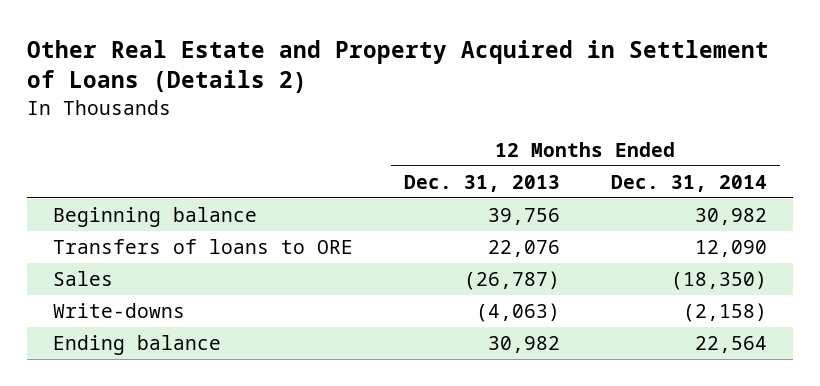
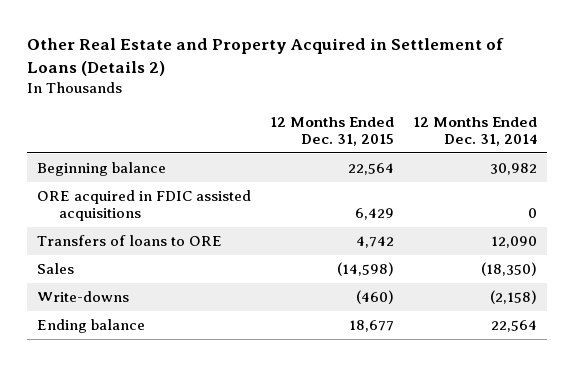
[403,174,560,192] Dec. 31, 2013 -> none
none -> [270,116,395,147] 12 Months Ended Dec. 31, 2015
none -> [36,189,251,222] ORE acquired in FDIC assisted acquisitions

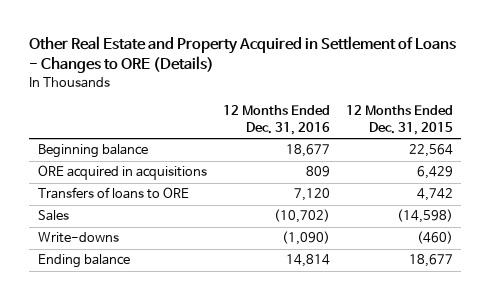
[26,37,504,76] Other Real Estate and Property Acquired in Settlement of Loans (Details 2) -> [29,36,457,74] Other Real Estate and Property Acquired in Settlement of Loans - Changes to ORE (Details)
[413,116,538,147] 12 Months Ended Dec. 31, 2014 -> none
none -> [222,105,330,135] 12 Months Ended Dec. 31, 2016
[36,189,251,222] ORE acquired in FDIC assisted acquisitions -> [37,165,207,181] ORE acquired in acquisitions

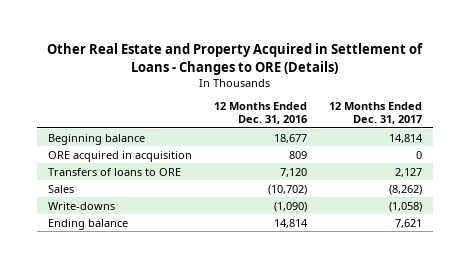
[346,105,454,135] 12 Months Ended Dec. 31, 2015 -> none
none -> [329,102,423,125] 12 Months Ended Dec. 31, 2017
[37,165,207,181] ORE acquired in acquisitions -> [48,150,193,162] ORE acquired in acquisition

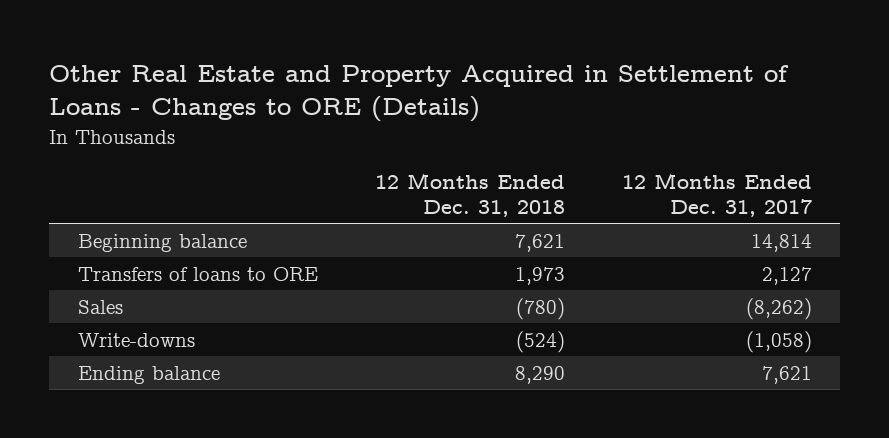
[214,102,308,125] 12 Months Ended Dec. 31, 2016 -> none
none -> [374,173,565,217] 12 Months Ended Dec. 31, 2018
[48,150,193,162] ORE acquired in acquisition -> none

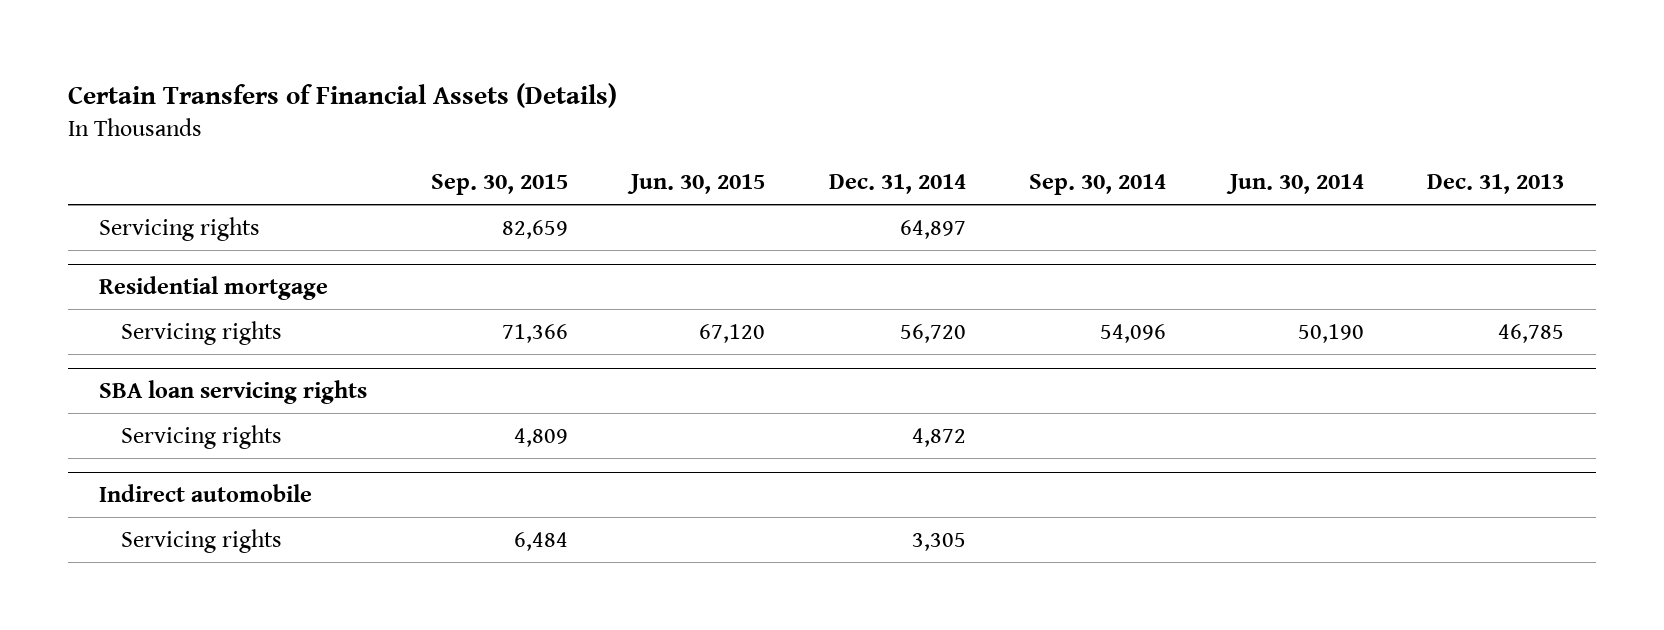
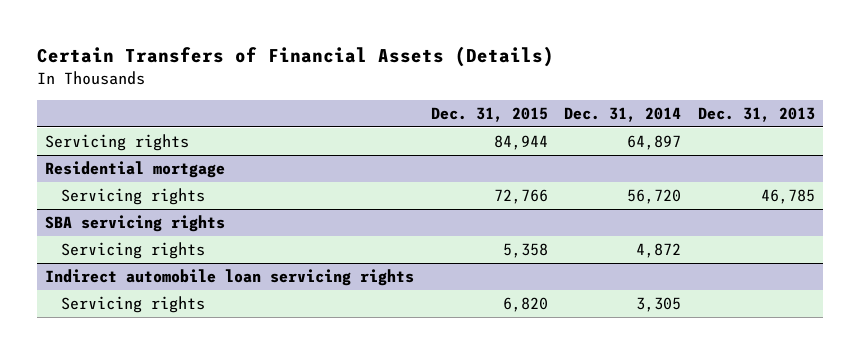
[430,174,568,196] Sep. 30, 2015 -> none
[627,174,766,195] Jun. 30, 2015 -> none
[1029,174,1167,196] Sep. 30, 2014 -> none
[1225,174,1364,195] Jun. 30, 2014 -> none
none -> [430,106,548,122] Dec. 31, 2015
[99,380,368,405] SBA loan servicing rights -> [45,214,226,232] SBA servicing rights
[99,484,313,503] Indirect automobile -> [45,268,415,286] Indirect automobile loan servicing rights

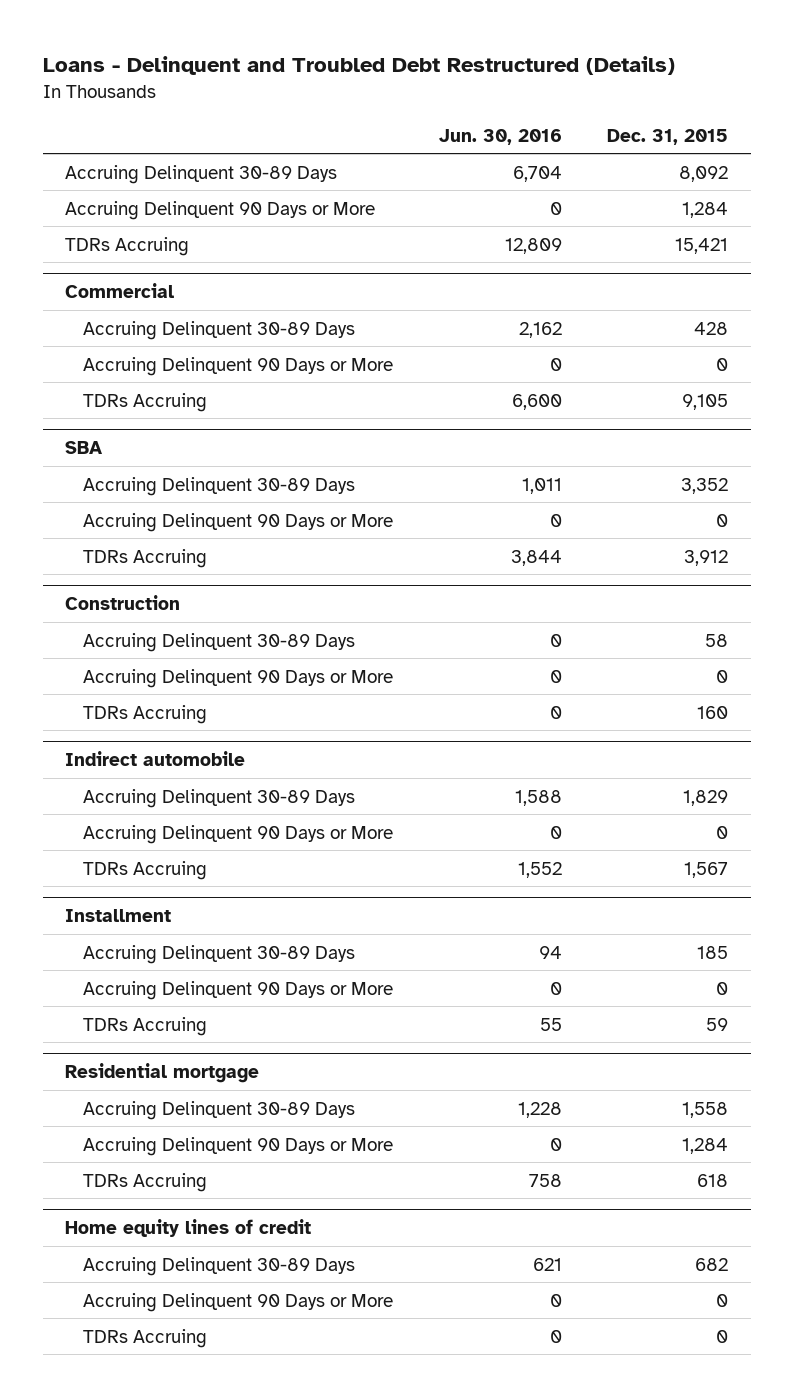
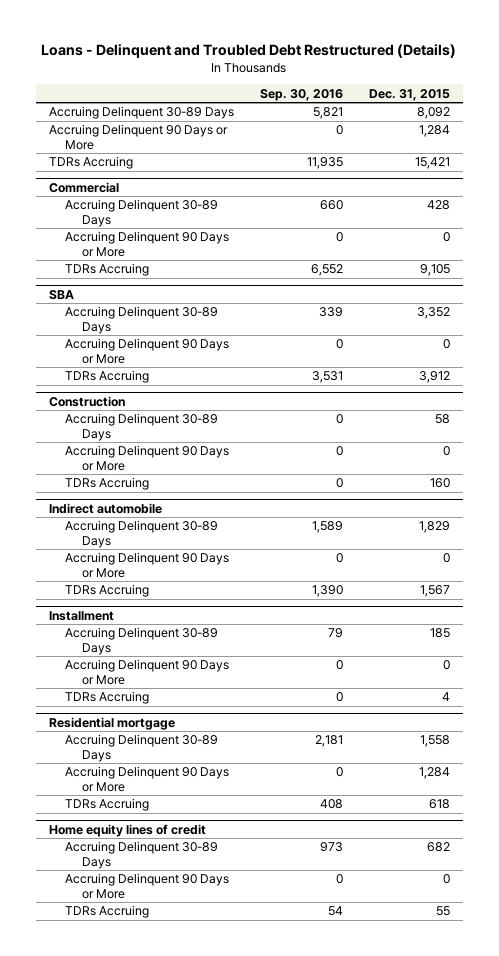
[438,128,562,145] Jun. 30, 2016 -> none
none -> [259,88,343,101] Sep. 30, 2016
[706,1017,729,1031] 59 -> [441,692,450,702] 4
[716,1329,729,1343] 0 -> [435,906,450,917] 55

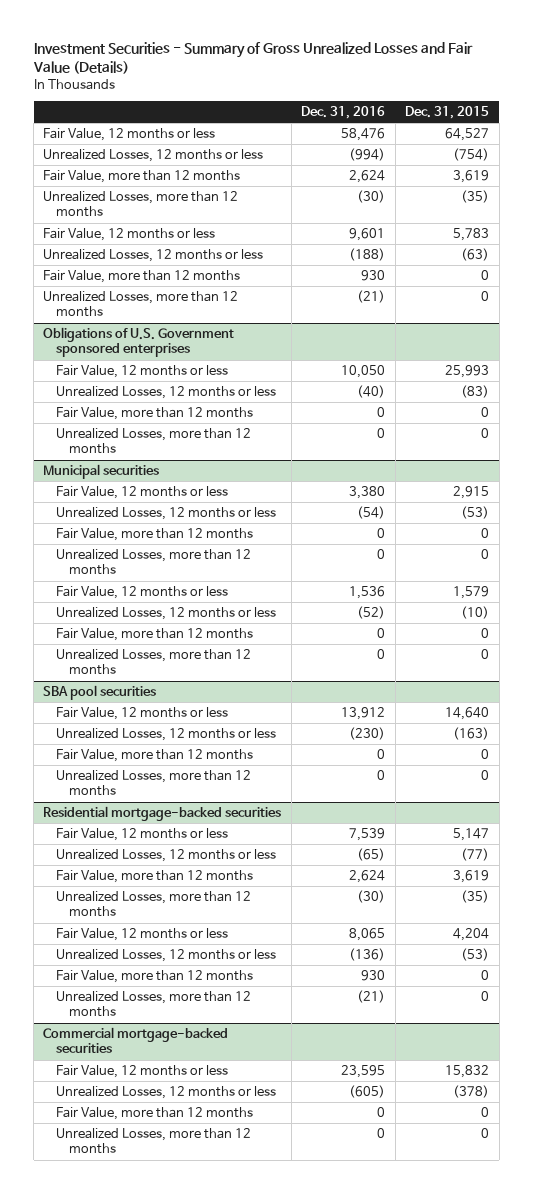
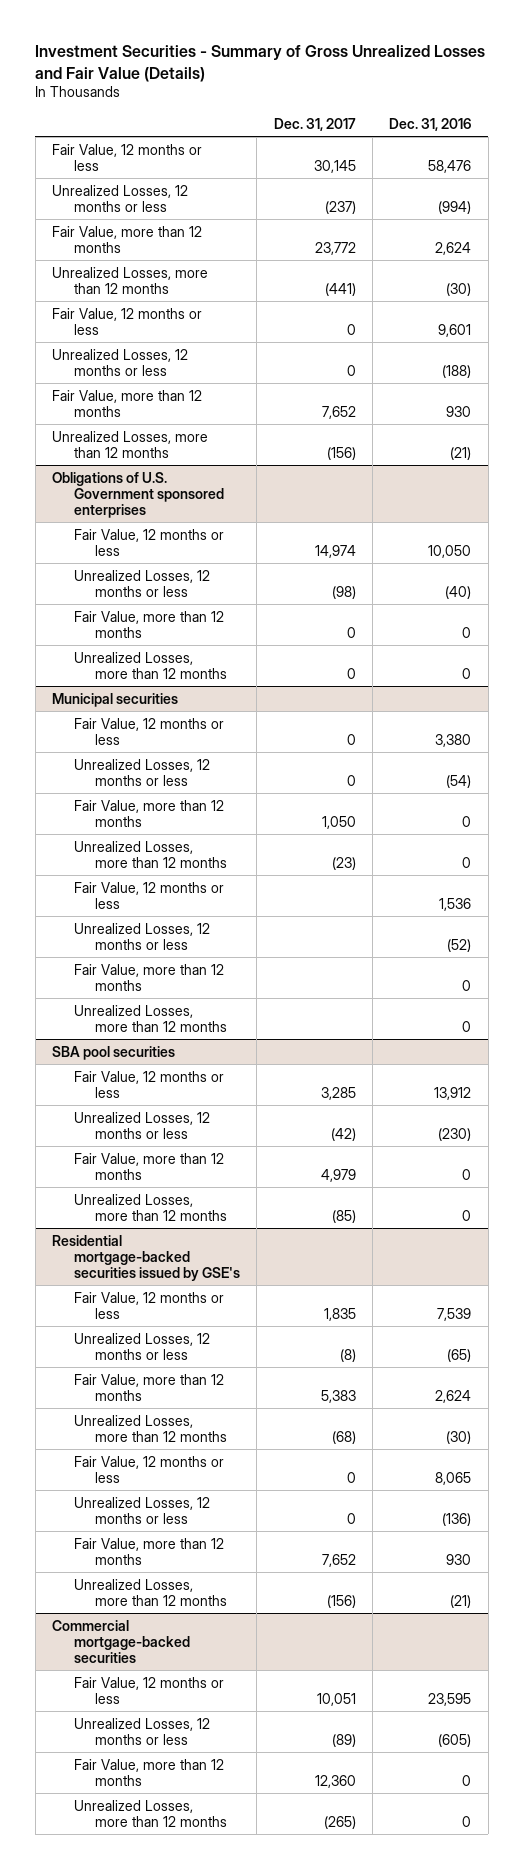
[405,106,490,120] Dec. 31, 2015 -> none
none -> [273,117,356,131] Dec. 31, 2017
[43,806,282,822] Residential mortgage-backed securities -> [52,1234,240,1282] Residential mortgage-backed securities issued by GSE's

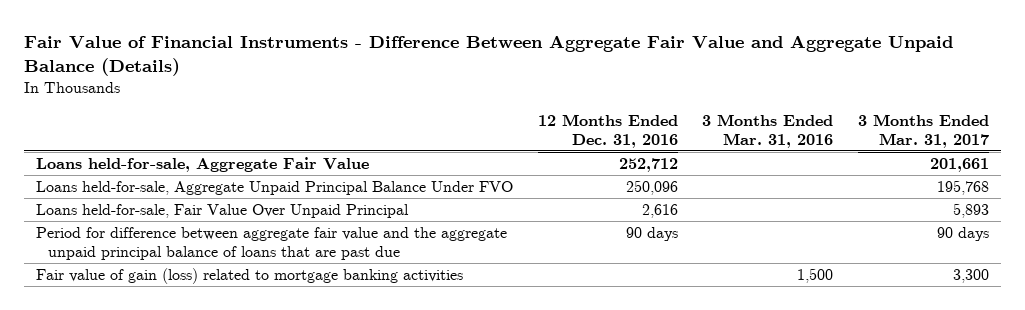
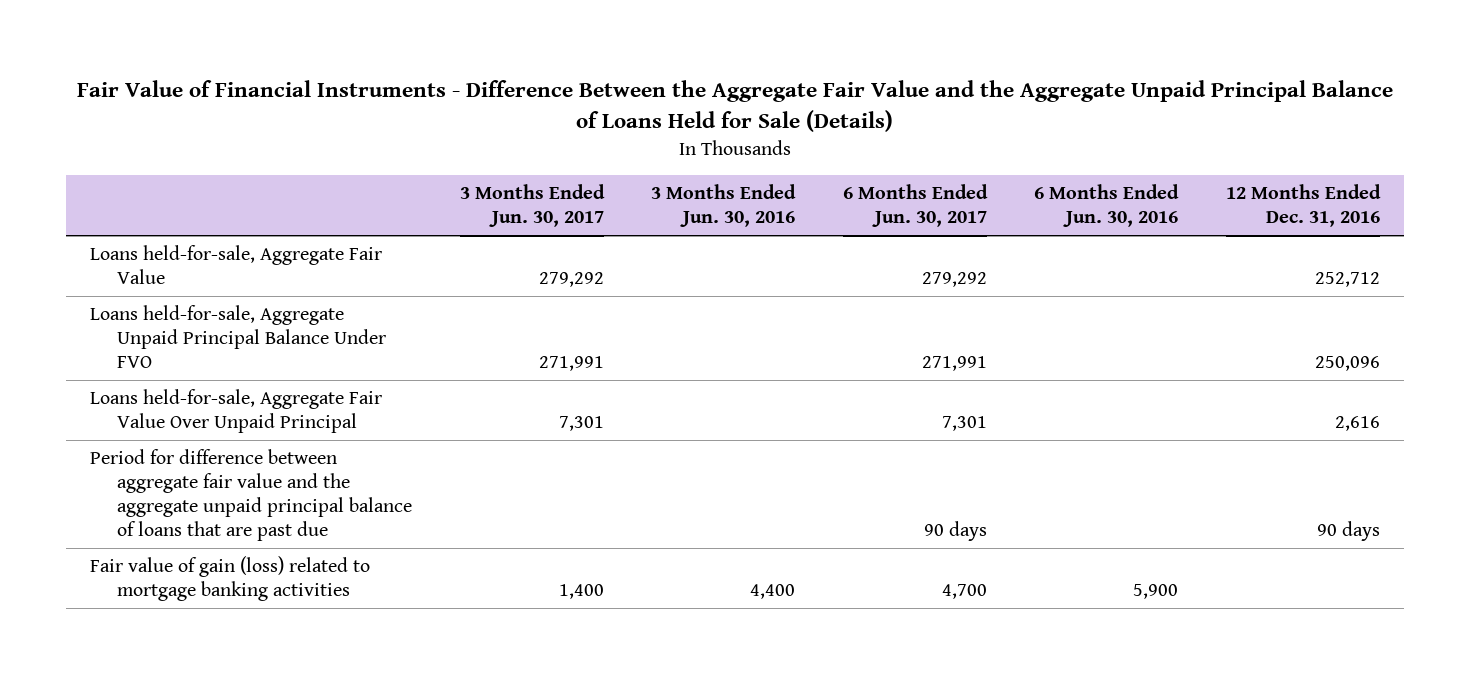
[23,34,953,77] Fair Value of Financial Instruments - Difference Between Aggregate Fair Value and Aggregate Unpaid Balance (Details) -> [76,80,1393,133] Fair Value of Financial Instruments - Difference Between the Aggregate Fair Value and the Aggregate Unpaid Principal Balance of Loans Held for Sale (Details)
[702,114,834,148] 3 Months Ended Mar. 31, 2016 -> none
[857,114,989,148] 3 Months Ended Mar. 31, 2017 -> none
none -> [459,184,605,228] 3 Months Ended Jun. 30, 2017
none -> [651,184,797,228] 3 Months Ended Jun. 30, 2016
none -> [842,184,988,228] 6 Months Ended Jun. 30, 2017
none -> [1034,184,1180,228] 6 Months Ended Jun. 30, 2016
[36,204,410,219] Loans held-for-sale, Fair Value Over Unpaid Principal -> [89,389,382,434] Loans held-for-sale, Aggregate Fair Value Over Unpaid Principal

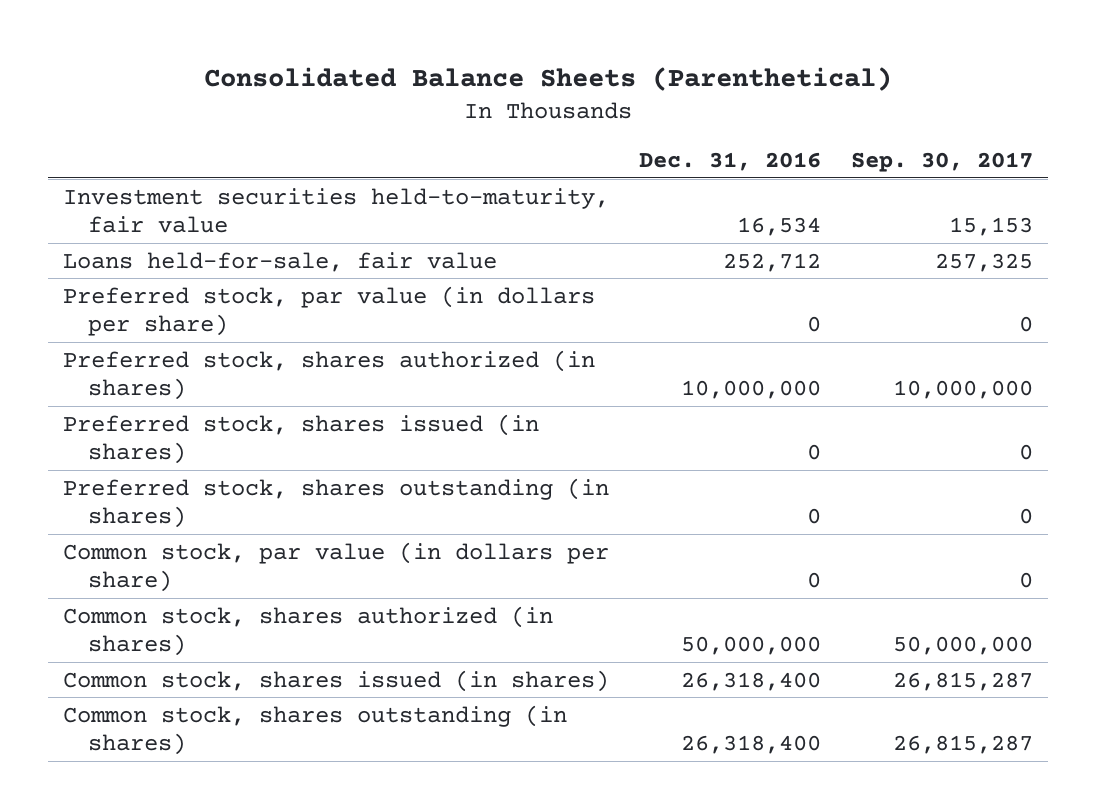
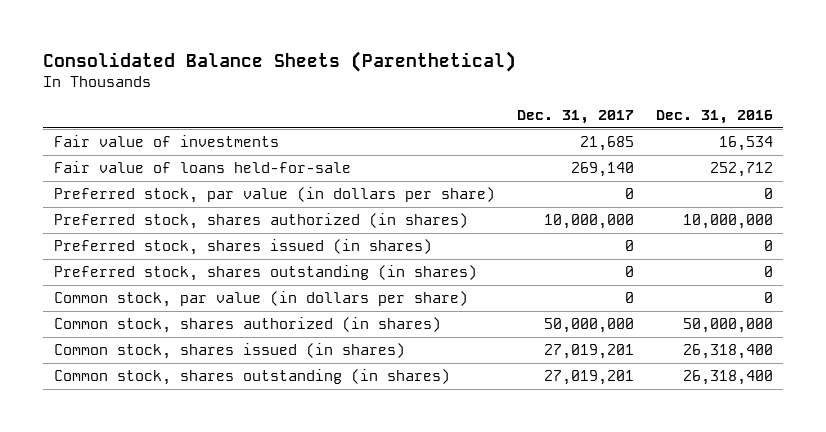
[851,151,1034,172] Sep. 30, 2017 -> none
none -> [516,110,634,125] Dec. 31, 2017
[63,187,610,234] Investment securities held-to-maturity, fair value -> [53,135,279,148] Fair value of investments
[63,251,498,272] Loans held-for-sale, fair value -> [53,161,351,174] Fair value of loans held-for-sale

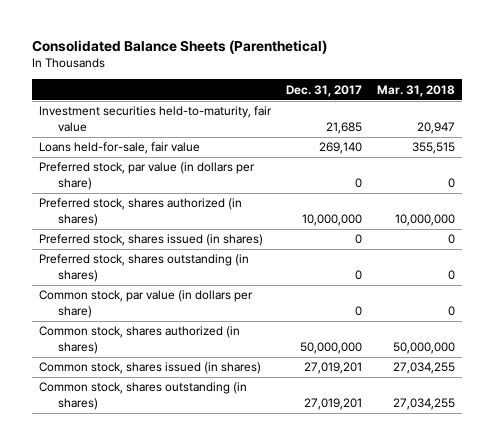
[655,110,773,125] Dec. 31, 2016 -> none
none -> [376,84,455,97] Mar. 31, 2018
[53,135,279,148] Fair value of investments -> [39,106,273,132] Investment securities held-to-maturity, fair value
[53,161,351,174] Fair value of loans held-for-sale -> [39,142,201,155] Loans held-for-sale, fair value

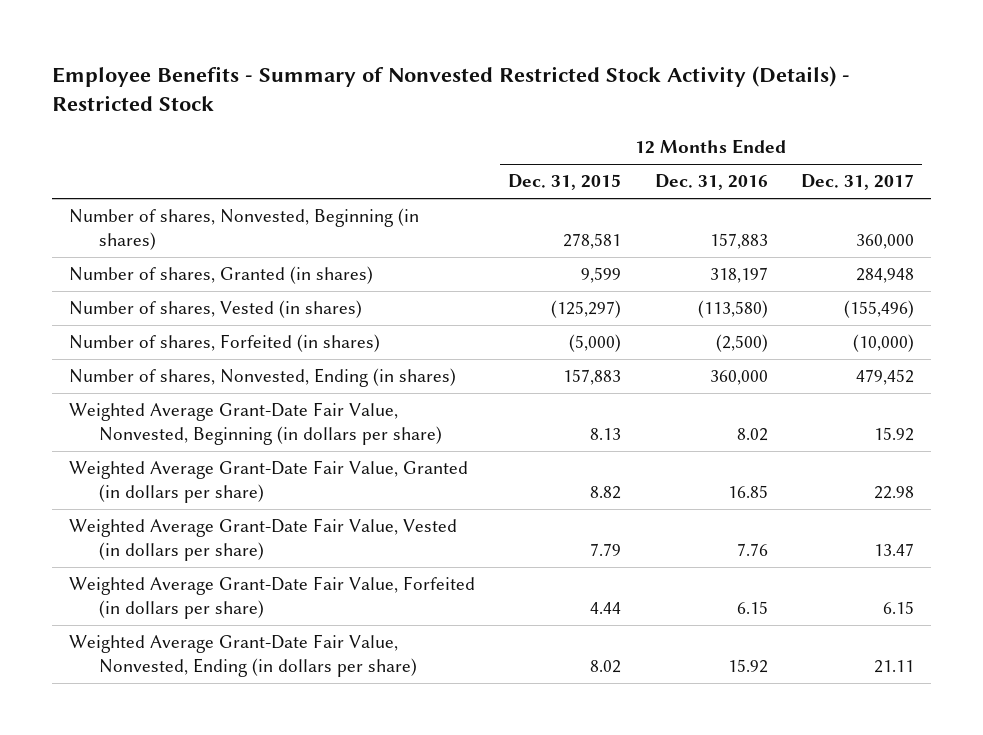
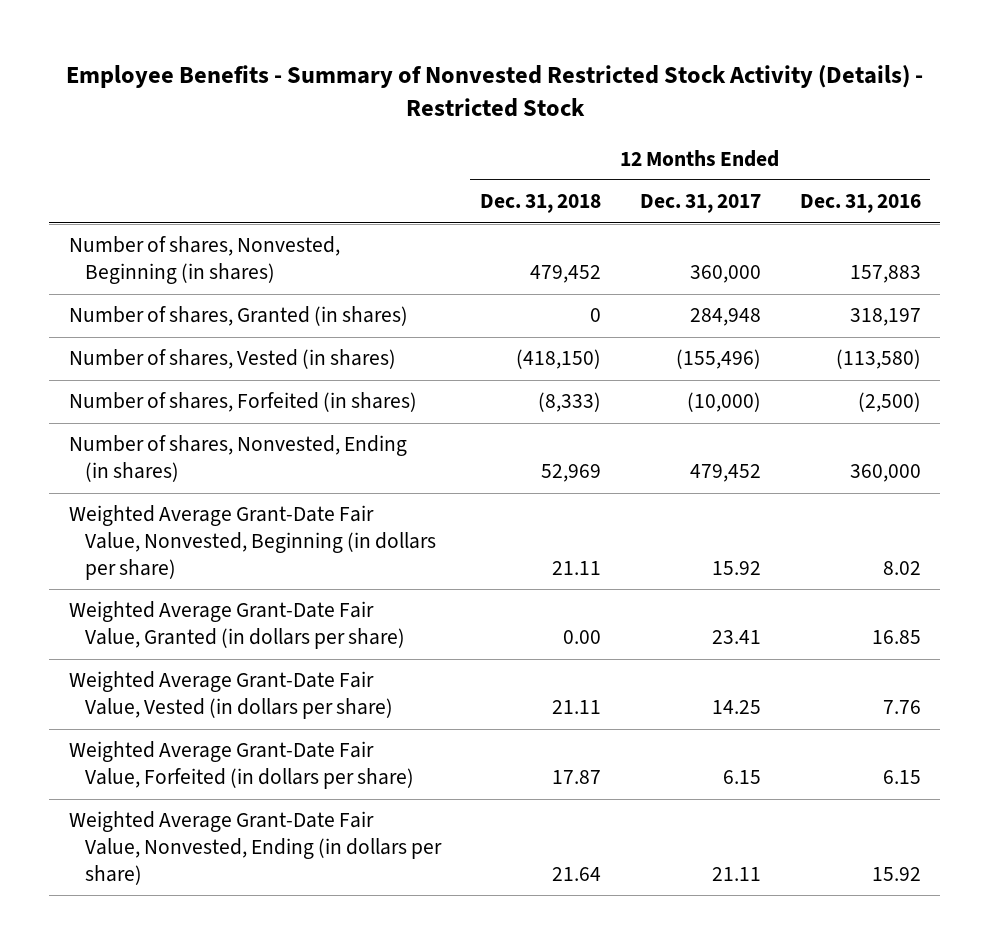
[508,174,622,191] Dec. 31, 2015 -> none
none -> [479,194,601,214] Dec. 31, 2018
[874,486,915,500] 22.98 -> [711,630,761,645] 23.41
[874,543,915,557] 13.47 -> [711,700,761,715] 14.25

